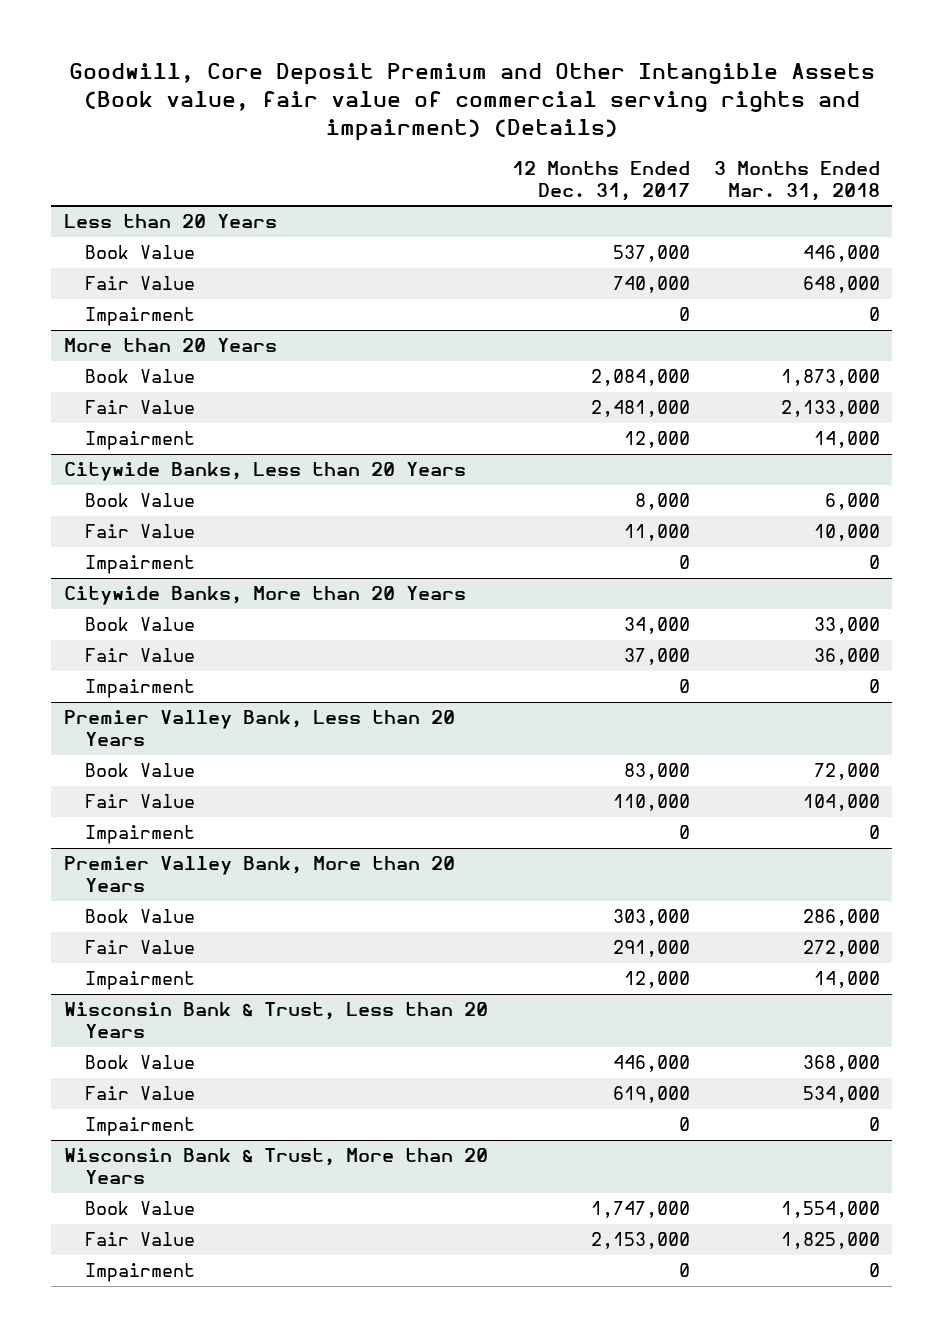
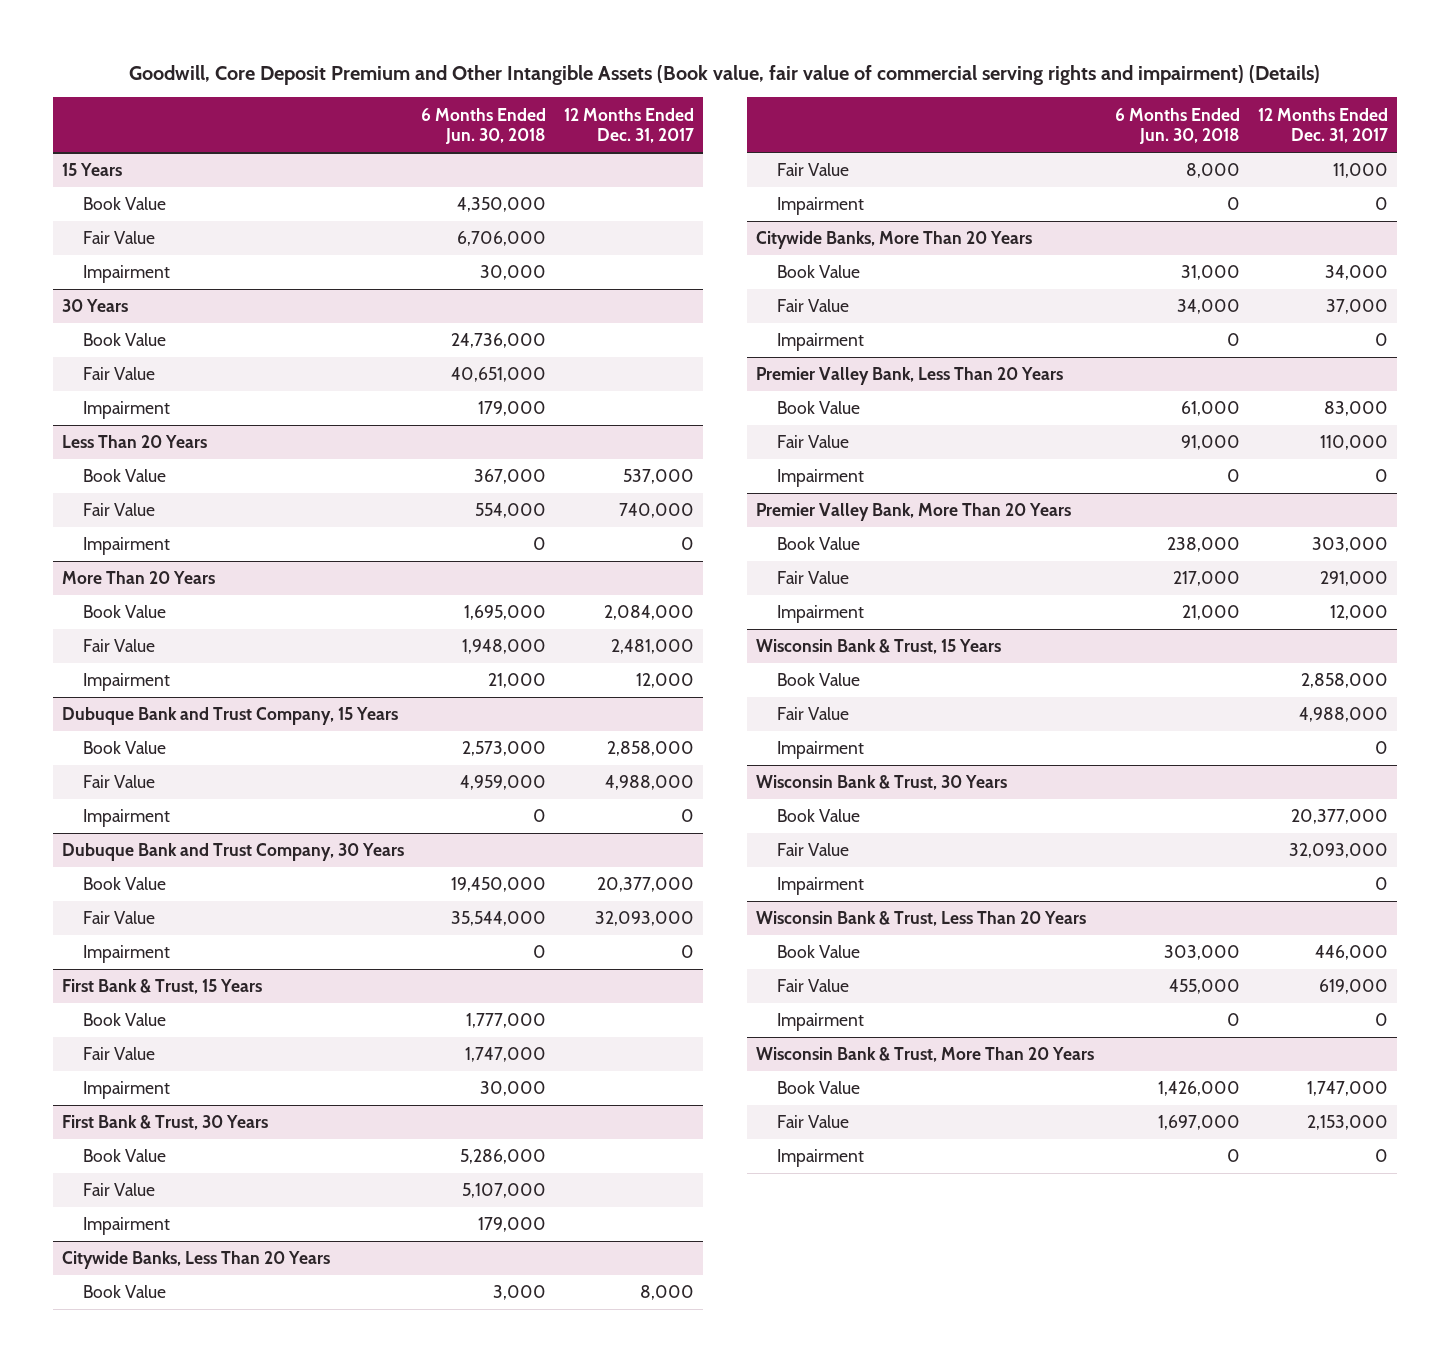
[713,160,880,201] 3 Months Ended Mar. 31, 2018 -> none
none -> [421,107,547,145] 6 Months Ended Jun. 30, 2018
none -> [61,163,122,177] 15 Years
none -> [83,197,167,211] Book Value
none -> [83,231,156,245] Fair Value
none -> [83,265,171,284] Impairment
none -> [61,299,128,313] 30 Years
none -> [83,333,167,347] Book Value
none -> [83,367,156,381] Fair Value
none -> [83,401,171,420] Impairment
[63,214,277,229] Less than 20 Years -> [61,435,207,449] Less Than 20 Years
[63,338,277,353] More than 20 Years -> [61,571,215,585] More Than 20 Years
none -> [61,707,398,726] Dubuque Bank and Trust Company, 15 Years
none -> [83,741,167,755] Book Value
none -> [83,775,156,789] Fair Value
none -> [83,809,171,828] Impairment
none -> [61,843,404,862] Dubuque Bank and Trust Company, 30 Years
none -> [83,877,167,891] Book Value
none -> [83,911,156,925] Fair Value
none -> [83,945,171,964] Impairment
none -> [61,979,262,995] First Bank & Trust, 15 Years
none -> [83,1013,167,1027] Book Value
none -> [83,1047,156,1061] Fair Value
none -> [83,1081,171,1100] Impairment
none -> [61,1115,268,1131] First Bank & Trust, 30 Years
none -> [83,1149,167,1163] Book Value
none -> [83,1183,156,1197] Fair Value
none -> [83,1217,171,1236] Impairment
[63,462,466,482] Citywide Banks, Less than 20 Years -> [61,1251,330,1270] Citywide Banks, Less Than 20 Years
[63,586,466,606] Citywide Banks, More than 20 Years -> [755,231,1032,250] Citywide Banks, More Than 20 Years
[63,710,455,747] Premier Valley Bank, Less than 20 Years -> [755,367,1063,386] Premier Valley Bank, Less Than 20 Years
[63,856,455,893] Premier Valley Bank, More than 20 Years -> [755,503,1071,522] Premier Valley Bank, More Than 20 Years
none -> [755,639,1001,655] Wisconsin Bank & Trust, 15 Years
none -> [777,673,861,687] Book Value
none -> [777,707,850,721] Fair Value
none -> [777,741,865,760] Impairment
none -> [755,775,1007,791] Wisconsin Bank & Trust, 30 Years
none -> [777,809,861,823] Book Value
none -> [777,843,850,857] Fair Value
none -> [777,877,865,896] Impairment
[63,1002,488,1039] Wisconsin Bank & Trust, Less than 20 Years -> [755,911,1086,927] Wisconsin Bank & Trust, Less Than 20 Years
[63,1148,488,1185] Wisconsin Bank & Trust, More than 20 Years -> [755,1047,1094,1063] Wisconsin Bank & Trust, More Than 20 Years

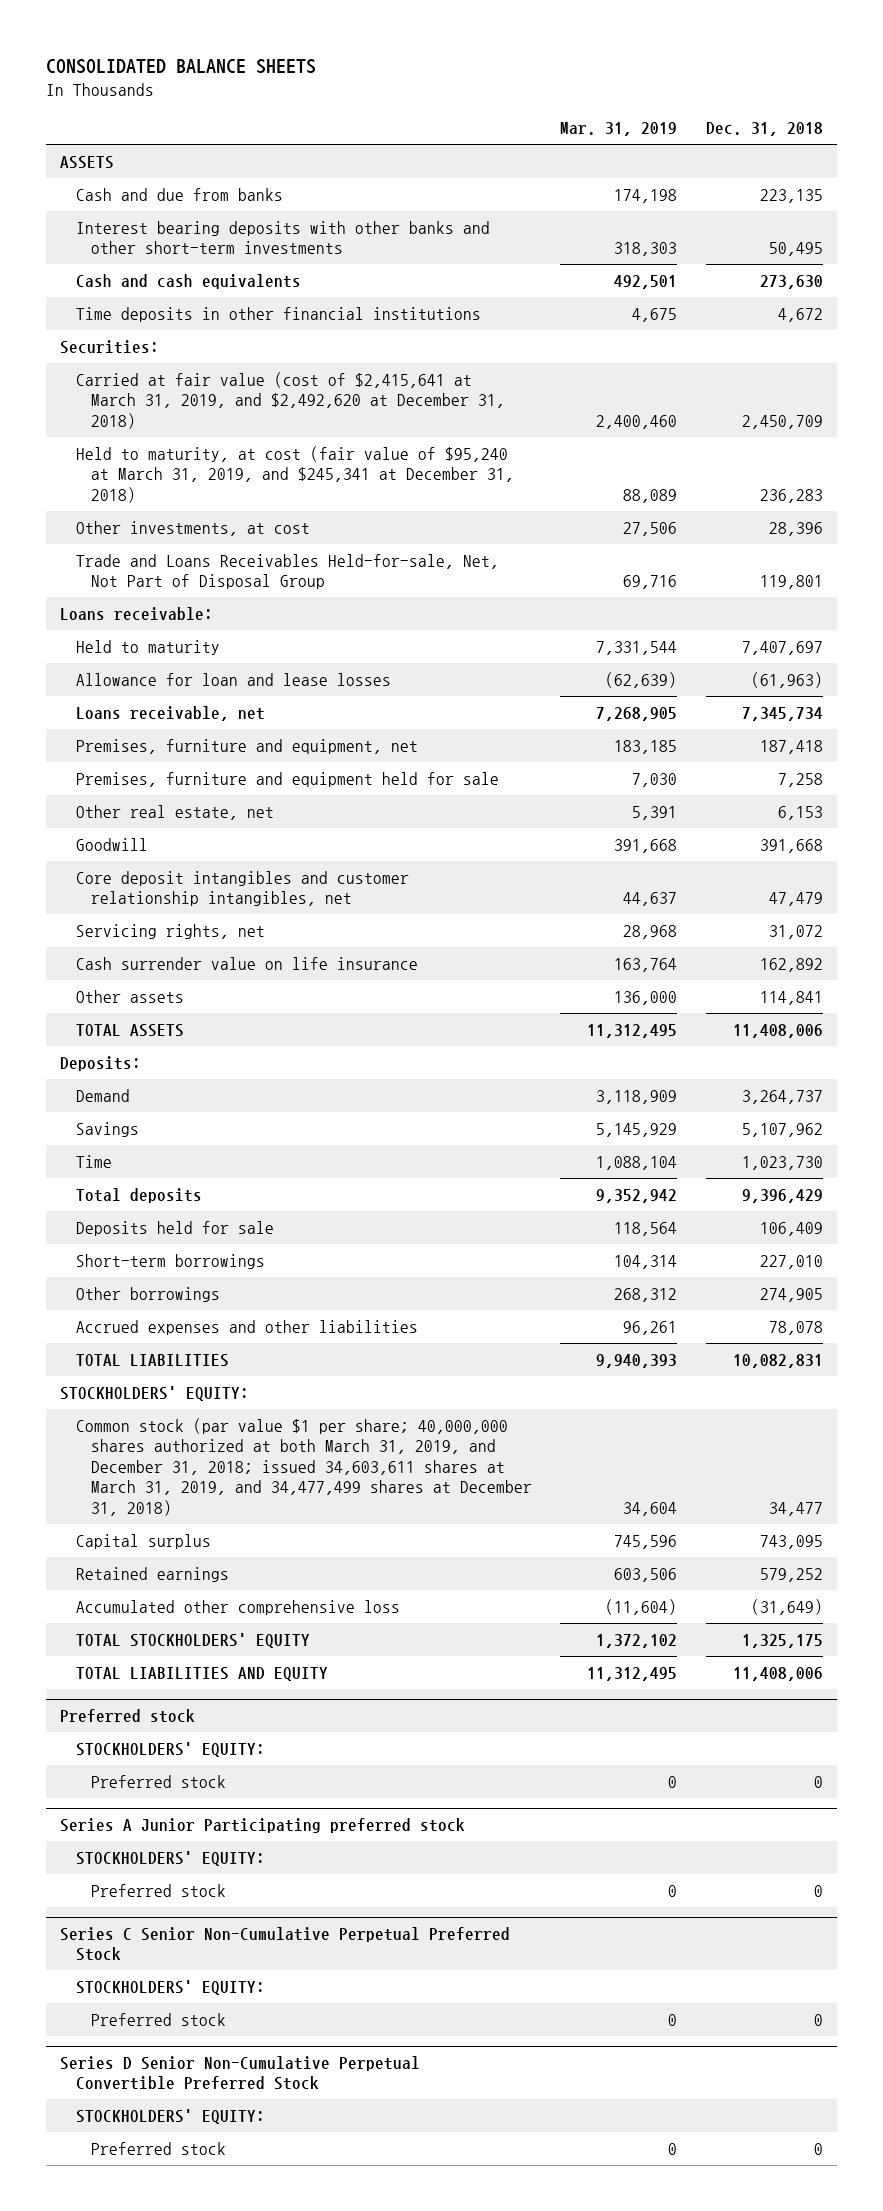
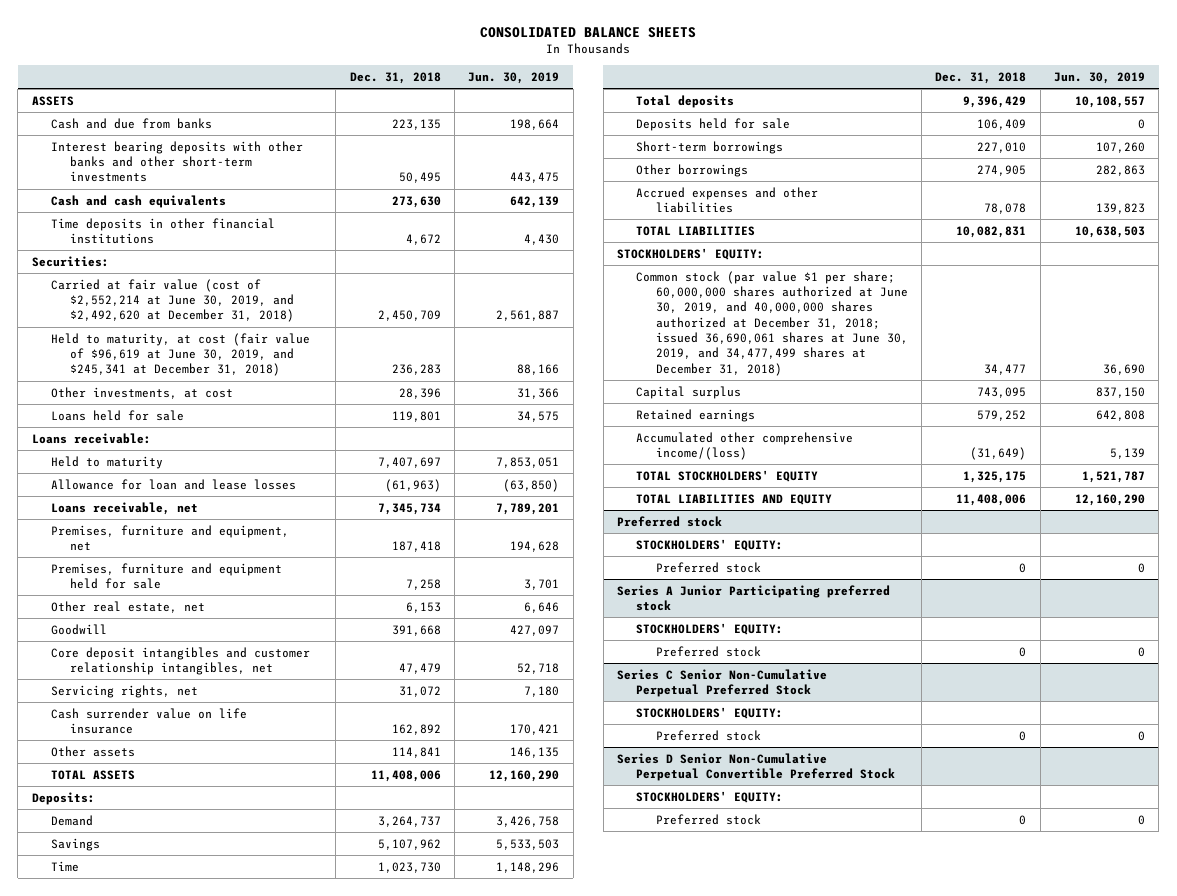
[560,122,678,137] Mar. 31, 2019 -> none
none -> [468,71,560,84] Jun. 30, 2019
[75,371,506,429] Carried at fair value (cost of $2,415,641 at March 31, 2019, and $2,492,620 at December 31, 2018) -> [50,278,294,323] Carried at fair value (cost of $2,552,214 at June 30, 2019, and $2,492,620 at December 31, 2018)
[75,445,515,503] Held to maturity, at cost (fair value of $95,240 at March 31, 2019, and $245,341 at December 31, 2018) -> [50,332,310,377] Held to maturity, at cost (fair value of $96,619 at June 30, 2019, and $245,341 at December 31, 2018)
[75,553,499,590] Trade and Loans Receivables Held-for-sale, Net, Not Part of Disposal Group -> [50,409,184,421] Loans held for sale
[75,1417,533,1516] Common stock (par value $1 per share; 40,000,000 shares authorized at both March 31, 2019, and December 31, 2018; issued 34,603,611 shares at March 31, 2019, and 34,477,499 shares at December 31, 2018) -> [636,270,908,376] Common stock (par value $1 per share; 60,000,000 shares authorized at June 30, 2019, and 40,000,000 shares authorized at December 31, 2018; issued 36,690,061 shares at June 30, 2019, and 34,477,499 shares at December 31, 2018)
[75,1599,400,1615] Accumulated other comprehensive loss -> [636,431,854,461] Accumulated other comprehensive income/(loss)

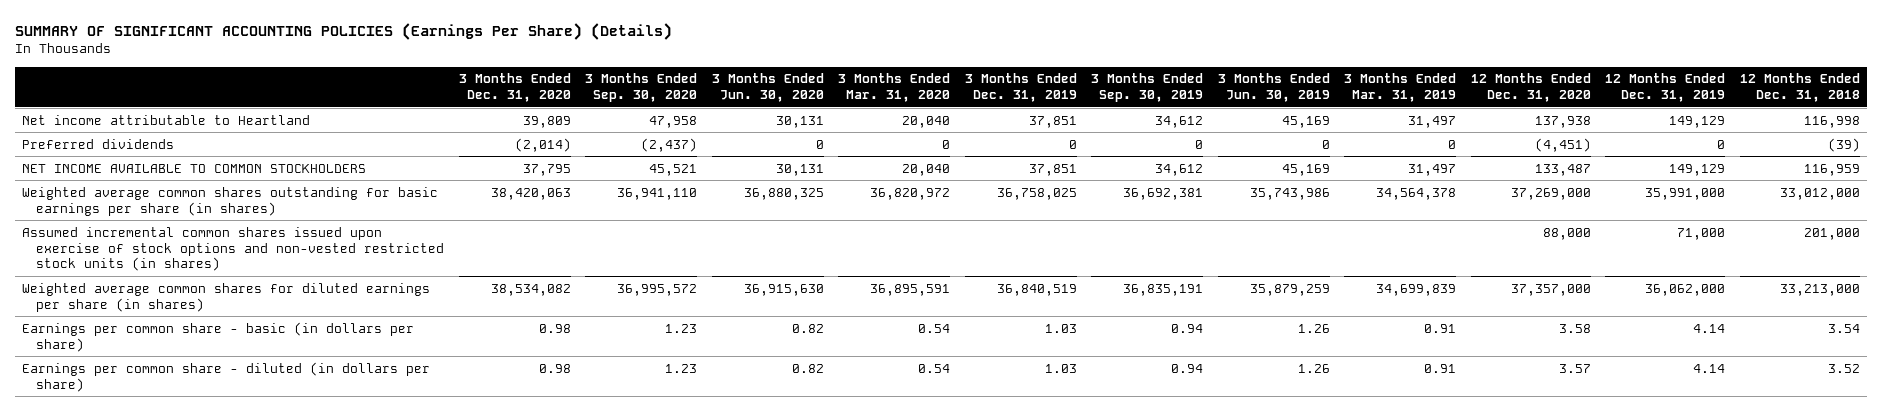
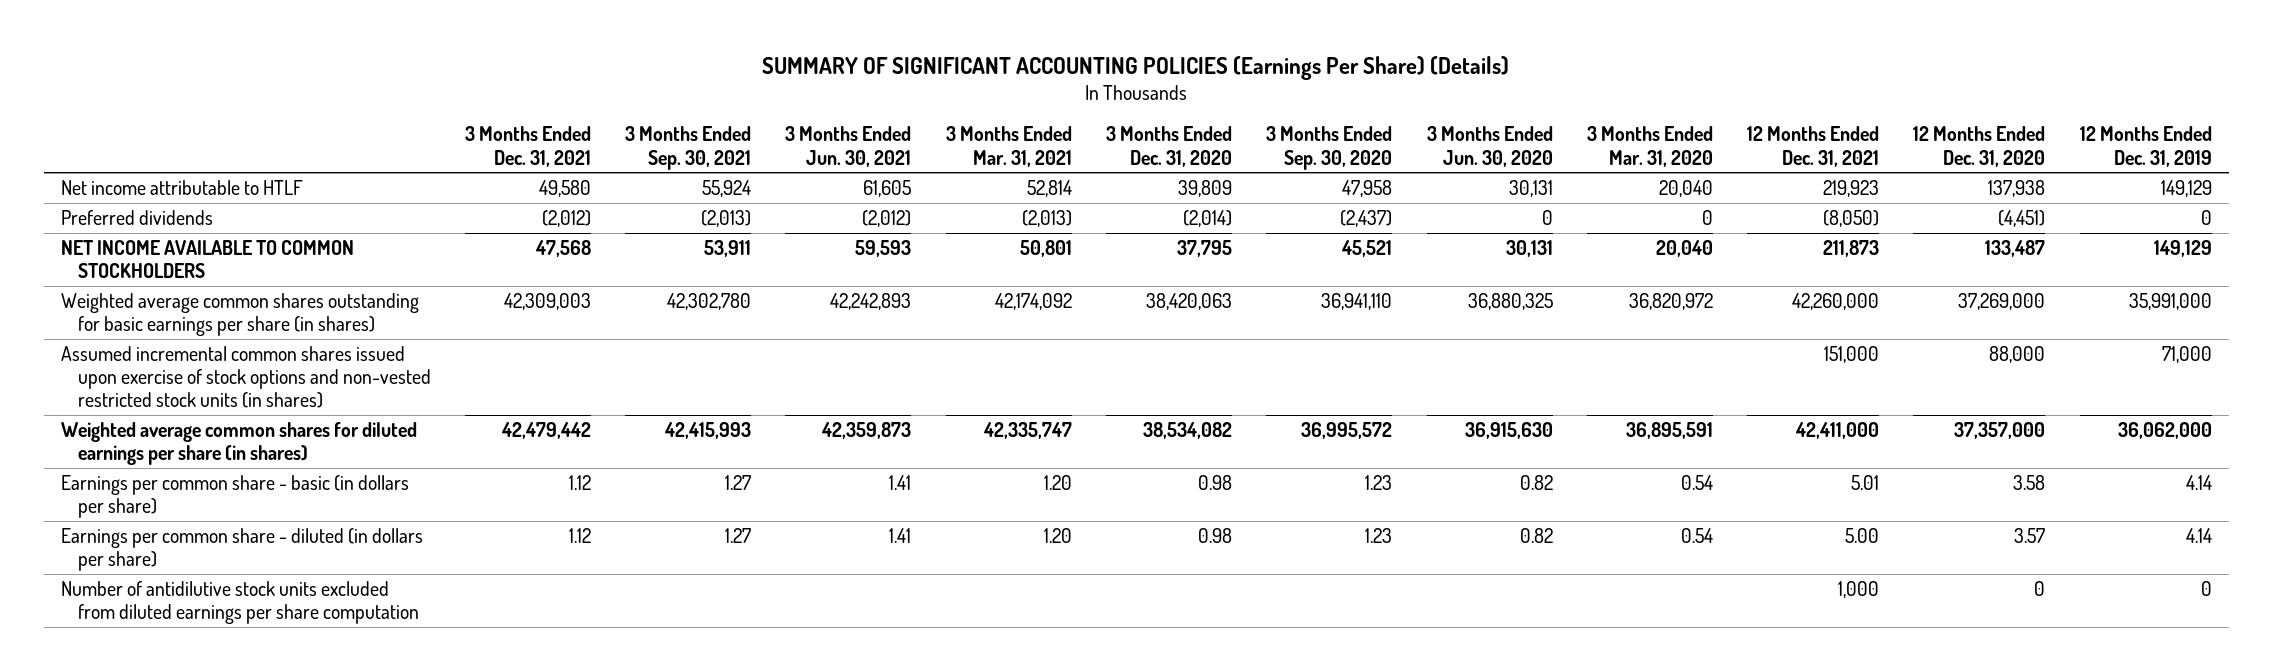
[964,73,1077,103] 3 Months Ended Dec. 31, 2019 -> none
[1091,73,1204,103] 3 Months Ended Sep. 30, 2019 -> none
[1217,73,1330,103] 3 Months Ended Jun. 30, 2019 -> none
[1344,73,1457,103] 3 Months Ended Mar. 31, 2019 -> none
[1739,73,1860,103] 12 Months Ended Dec. 31, 2018 -> none
none -> [464,126,591,167] 3 Months Ended Dec. 31, 2021
none -> [625,126,752,170] 3 Months Ended Sep. 30, 2021
none -> [785,126,912,167] 3 Months Ended Jun. 30, 2021
none -> [945,126,1072,167] 3 Months Ended Mar. 31, 2021
none -> [1747,126,1880,167] 12 Months Ended Dec. 31, 2021
[22,114,311,125] Net income attributable to Heartland -> [61,179,304,195] Net income attributable to HTLF
none -> [61,580,419,625] Number of antidilutive stock units excluded from diluted earnings per share computation

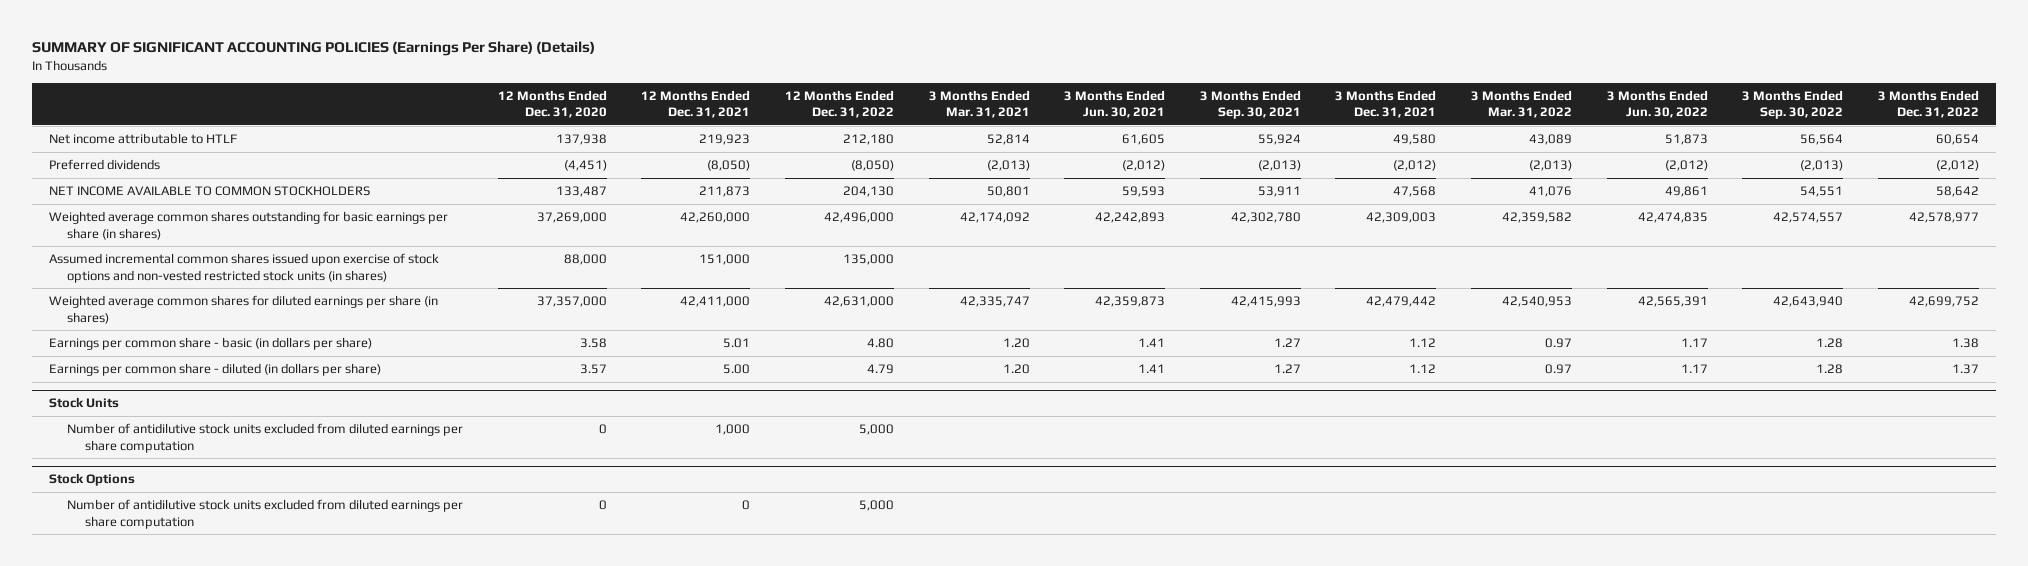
[1105,126,1232,167] 3 Months Ended Dec. 31, 2020 -> none
[1266,126,1393,170] 3 Months Ended Sep. 30, 2020 -> none
[1426,126,1553,167] 3 Months Ended Jun. 30, 2020 -> none
[1586,126,1713,167] 3 Months Ended Mar. 31, 2020 -> none
[2079,126,2212,167] 12 Months Ended Dec. 31, 2019 -> none
none -> [784,89,894,119] 12 Months Ended Dec. 31, 2022
none -> [1471,89,1573,119] 3 Months Ended Mar. 31, 2022
none -> [1606,89,1708,119] 3 Months Ended Jun. 30, 2022
none -> [1742,89,1844,120] 3 Months Ended Sep. 30, 2022
none -> [1877,89,1979,119] 3 Months Ended Dec. 31, 2022
none -> [48,397,119,409] Stock Units
none -> [48,473,135,487] Stock Options
none -> [67,499,464,529] Number of antidilutive stock units excluded from diluted earnings per share computation

